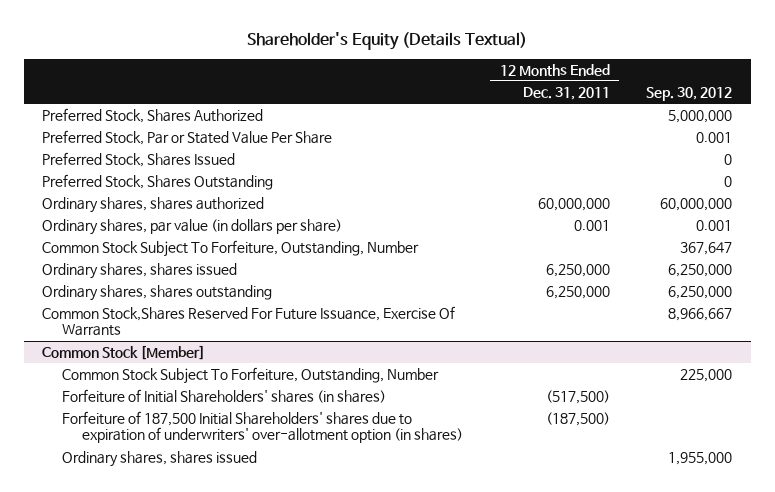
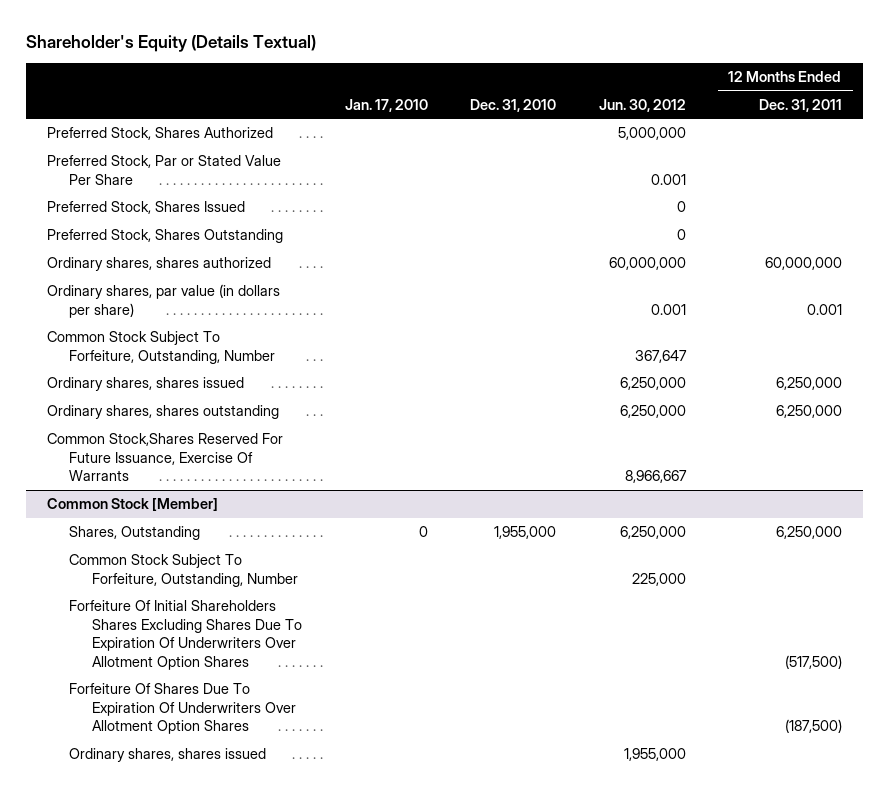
[646,86,733,101] Sep. 30, 2012 -> none
none -> [344,98,428,112] Jan. 17, 2010
none -> [470,98,557,112] Dec. 31, 2010
none -> [599,98,687,112] Jun. 30, 2012
none -> [69,526,201,541] Shares, Outstanding
[62,389,387,404] Forfeiture of Initial Shareholders' shares (in shares) -> [69,600,302,670] Forfeiture Of Initial Shareholders Shares Excluding Shares Due To Expiration Of Underwriters Over Allotment Option Shares
[62,411,463,444] Forfeiture of 187,500 Initial Shareholders' shares due to expiration of underwriters' over-allotment option (in shares) -> [69,683,296,735] Forfeiture Of Shares Due To Expiration Of Underwriters Over Allotment Option Shares

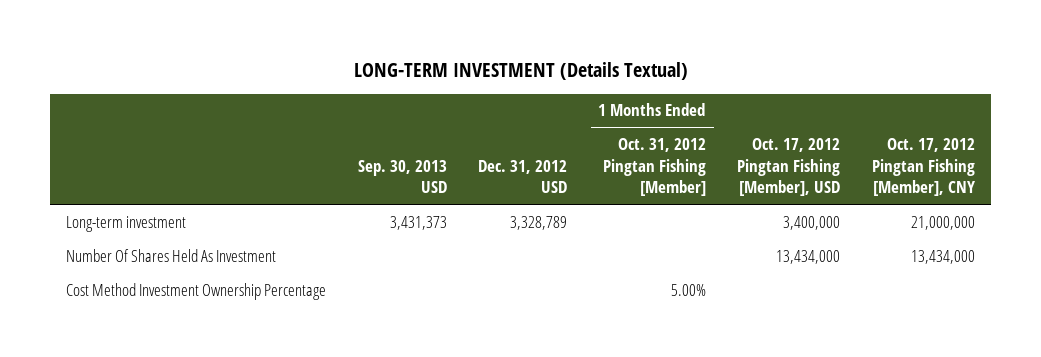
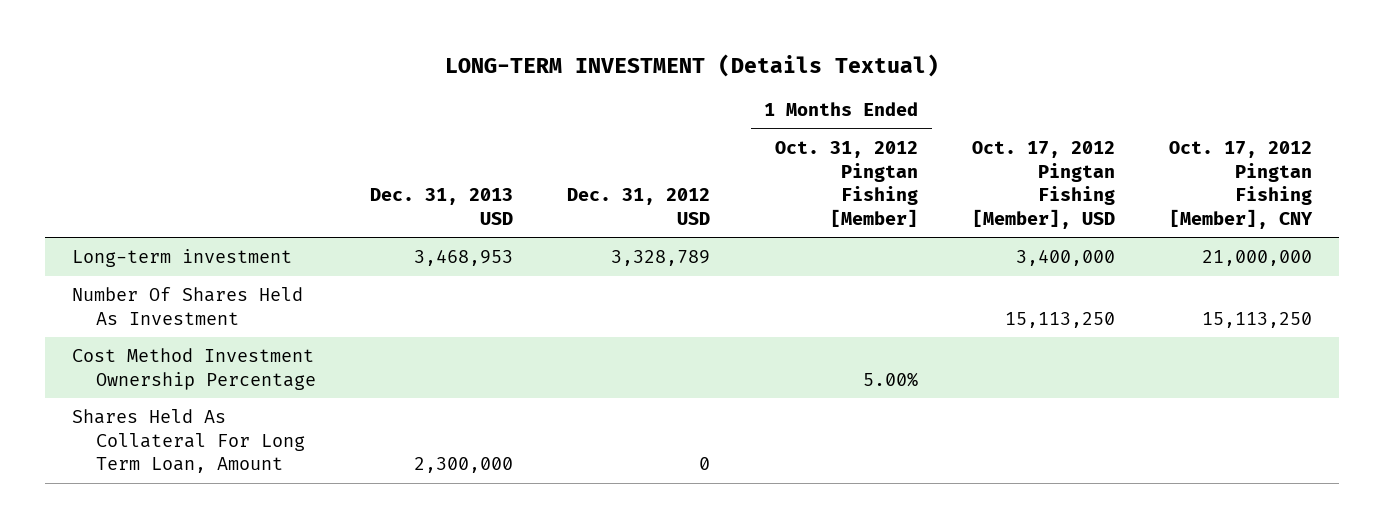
[357,159,447,194] Sep. 30, 2013 USD -> none
none -> [369,188,513,225] Dec. 31, 2013 USD
[776,249,841,264] 13,434,000 -> [1005,311,1116,328] 15,113,250
[910,249,975,264] 13,434,000 -> [1202,311,1313,328] 15,113,250
none -> [71,409,305,474] Shares Held As Collateral For Long Term Loan, Amount

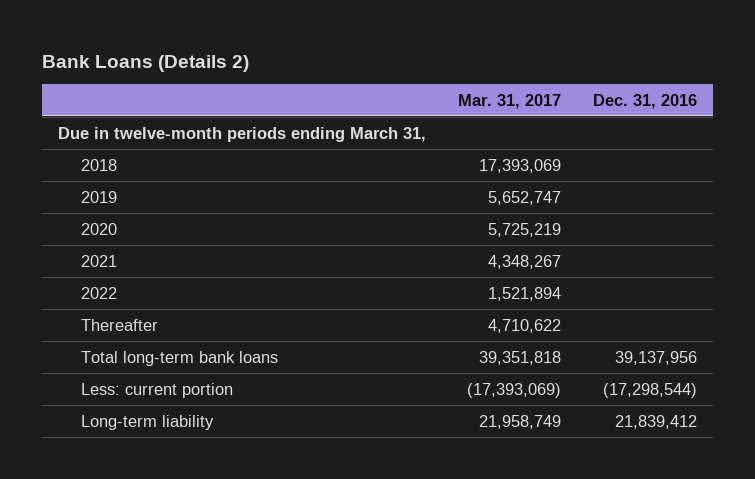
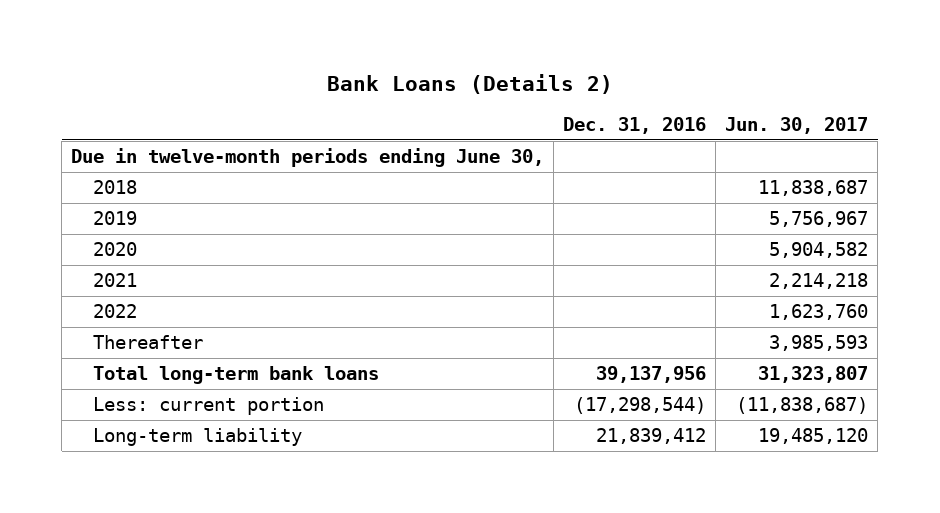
[458,93,562,109] Mar. 31, 2017 -> none
none -> [725,117,869,135] Jun. 30, 2017
[58,126,427,142] Due in twelve-month periods ending March 31, -> [71,148,545,168] Due in twelve-month periods ending June 30,

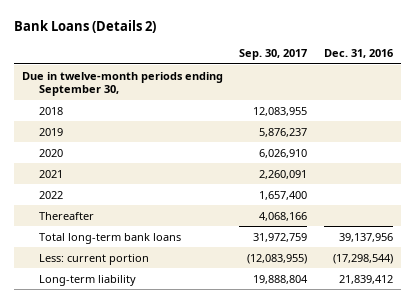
[725,117,869,135] Jun. 30, 2017 -> none
none -> [239,49,308,61] Sep. 30, 2017
[71,148,545,168] Due in twelve-month periods ending June 30, -> [21,71,223,96] Due in twelve-month periods ending September 30,

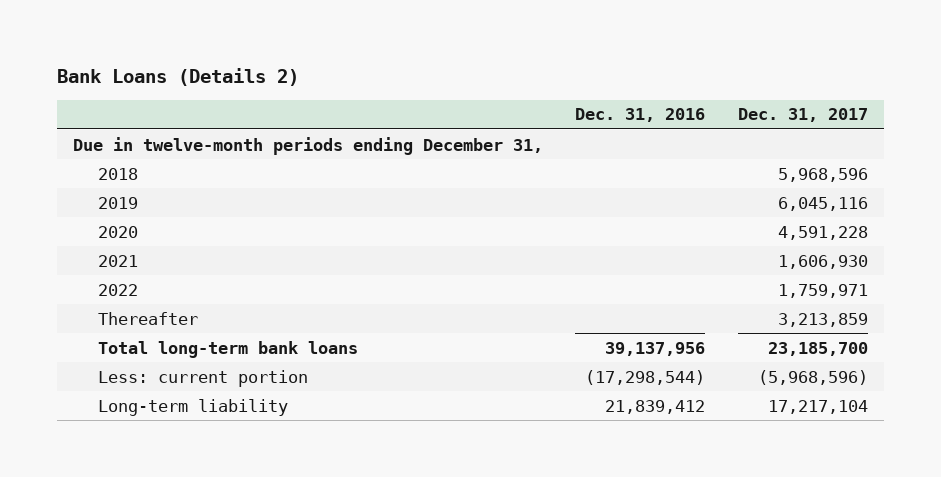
[239,49,308,61] Sep. 30, 2017 -> none
none -> [737,108,868,123] Dec. 31, 2017
[21,71,223,96] Due in twelve-month periods ending September 30, -> [73,136,544,155] Due in twelve-month periods ending December 31,

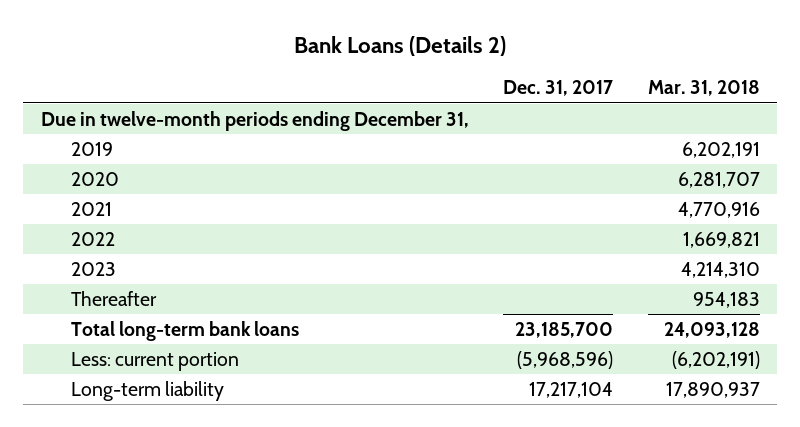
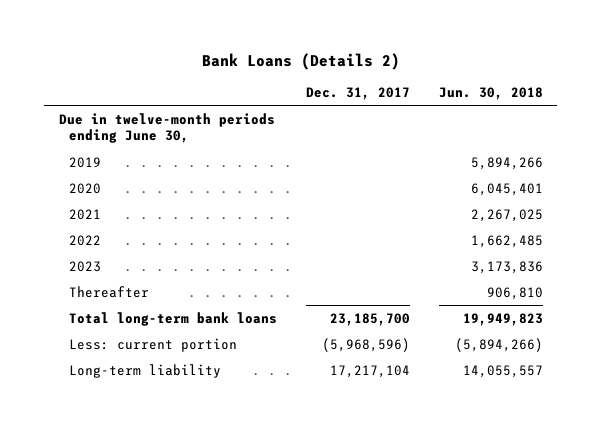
[647,80,760,97] Mar. 31, 2018 -> none
none -> [438,86,543,100] Jun. 30, 2018
[40,110,469,131] Due in twelve-month periods ending December 31, -> [58,112,275,144] Due in twelve-month periods ending June 30,

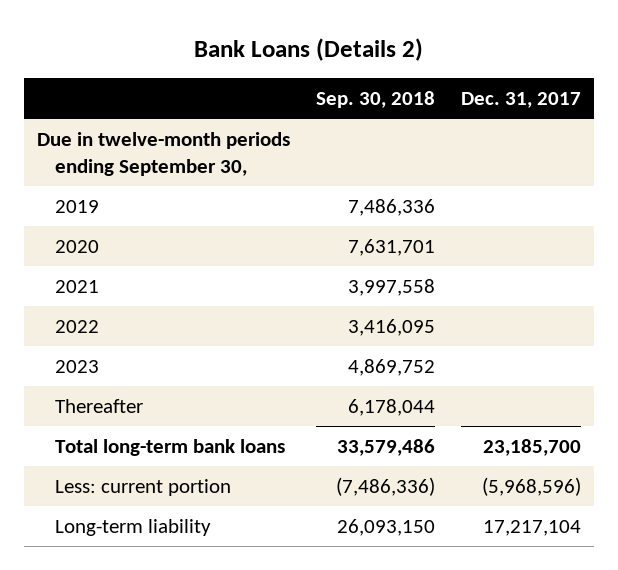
[438,86,543,100] Jun. 30, 2018 -> none
none -> [315,90,435,108] Sep. 30, 2018
[58,112,275,144] Due in twelve-month periods ending June 30, -> [36,132,290,176] Due in twelve-month periods ending September 30,

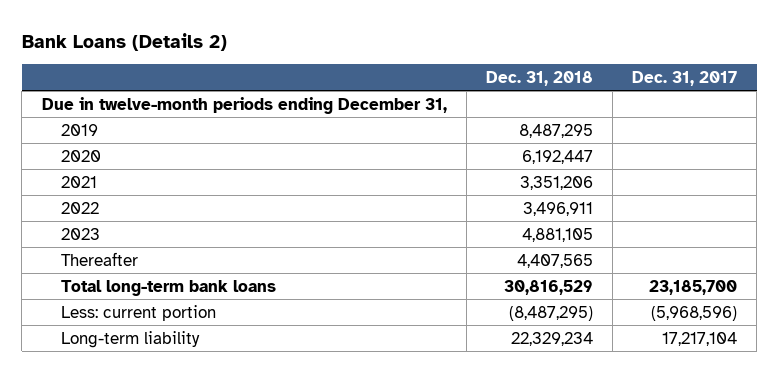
[315,90,435,108] Sep. 30, 2018 -> none
none -> [485,70,593,86] Dec. 31, 2018
[36,132,290,176] Due in twelve-month periods ending September 30, -> [41,96,447,114] Due in twelve-month periods ending December 31,

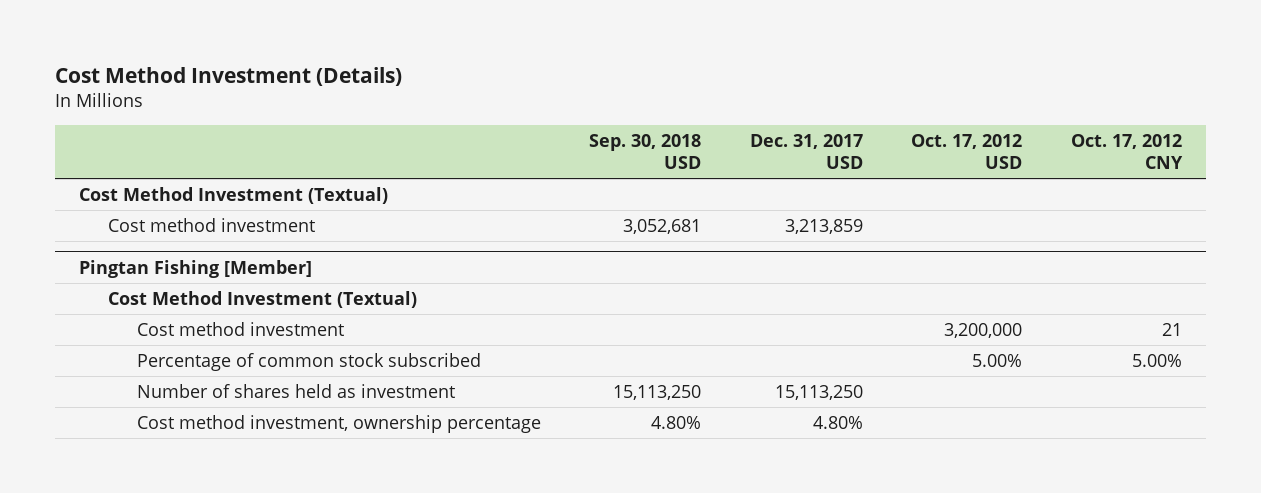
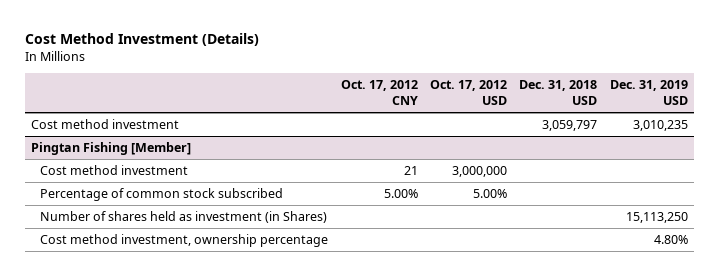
[589,134,702,170] Sep. 30, 2018 USD -> none
[749,134,863,170] Dec. 31, 2017 USD -> none
none -> [519,80,598,106] Dec. 31, 2018 USD
none -> [609,80,688,106] Dec. 31, 2019 USD
[79,187,389,205] Cost Method Investment (Textual) -> none
[108,291,418,309] Cost Method Investment (Textual) -> none
[944,323,1023,339] 3,200,000 -> [451,165,507,177] 3,000,000
[136,384,455,399] Number of shares held as investment -> [40,210,328,223] Number of shares held as investment (in Shares)

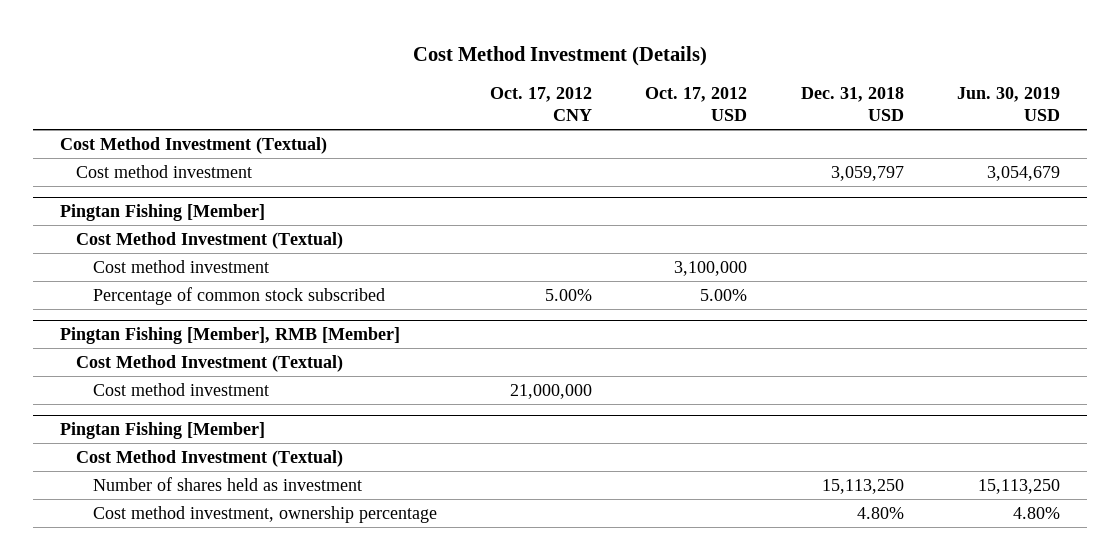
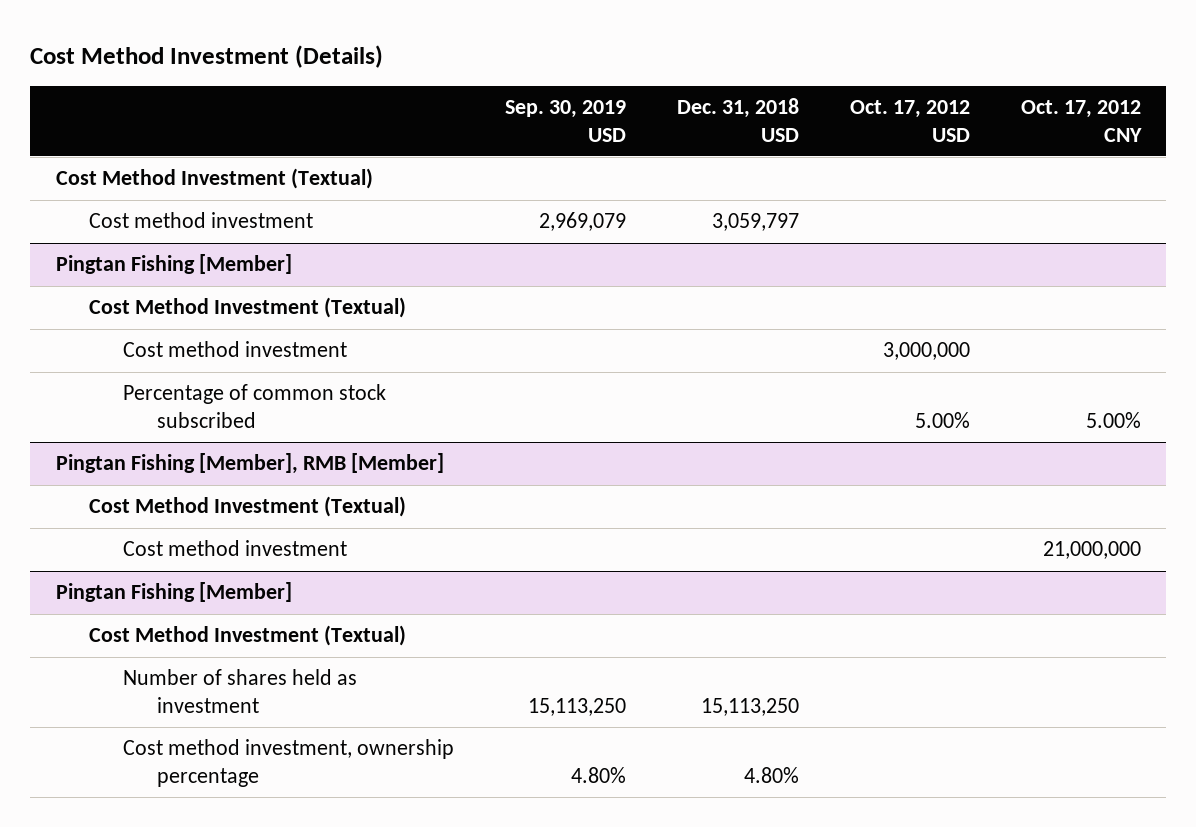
[957,86,1061,122] Jun. 30, 2019 USD -> none
none -> [505,100,627,142] Sep. 30, 2019 USD
[674,260,748,276] 3,100,000 -> [882,342,970,361] 3,000,000

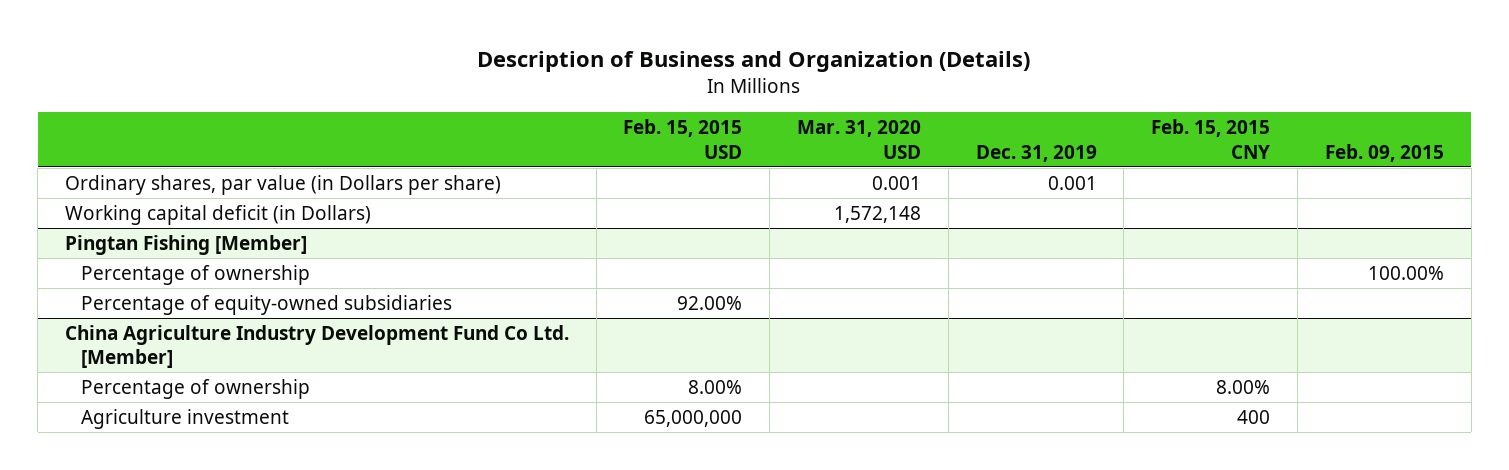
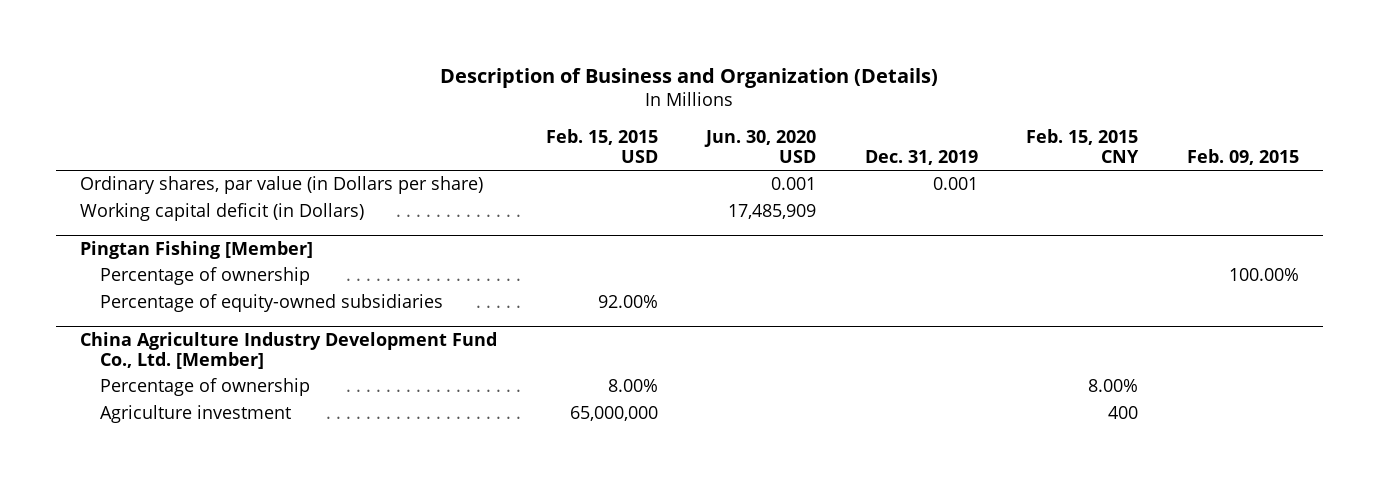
[797,120,922,159] Mar. 31, 2020 USD -> none
none -> [704,129,817,164] Jun. 30, 2020 USD
[64,324,569,369] China Agriculture Industry Development Fund Co Ltd. [Member] -> [80,331,498,370] China Agriculture Industry Development Fund Co., Ltd. [Member]

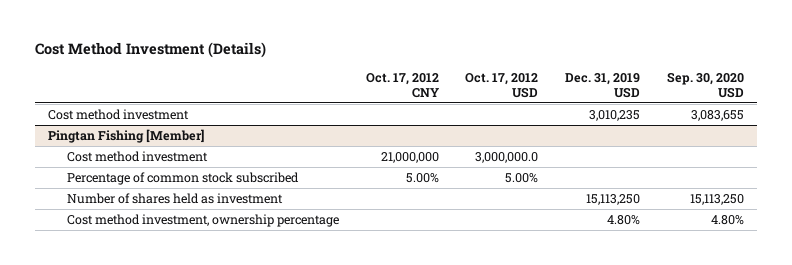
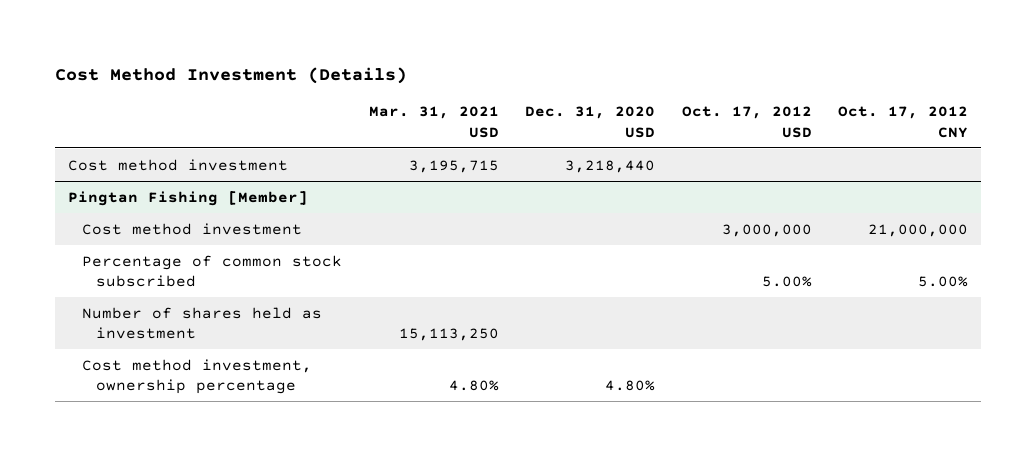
[565,73,641,98] Dec. 31, 2019 USD -> none
[666,72,744,98] Sep. 30, 2020 USD -> none
none -> [368,106,499,138] Mar. 31, 2021 USD
none -> [525,106,656,138] Dec. 31, 2020 USD
[475,152,539,164] 3,000,000.0 -> [721,223,812,237] 3,000,000

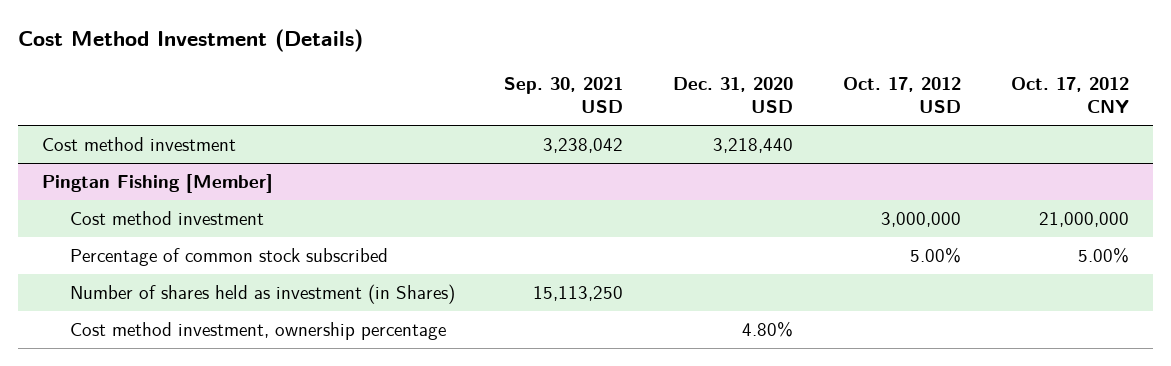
[368,106,499,138] Mar. 31, 2021 USD -> none
none -> [504,76,624,114] Sep. 30, 2021 USD
[82,306,323,339] Number of shares held as investment -> [69,283,455,304] Number of shares held as investment (in Shares)

